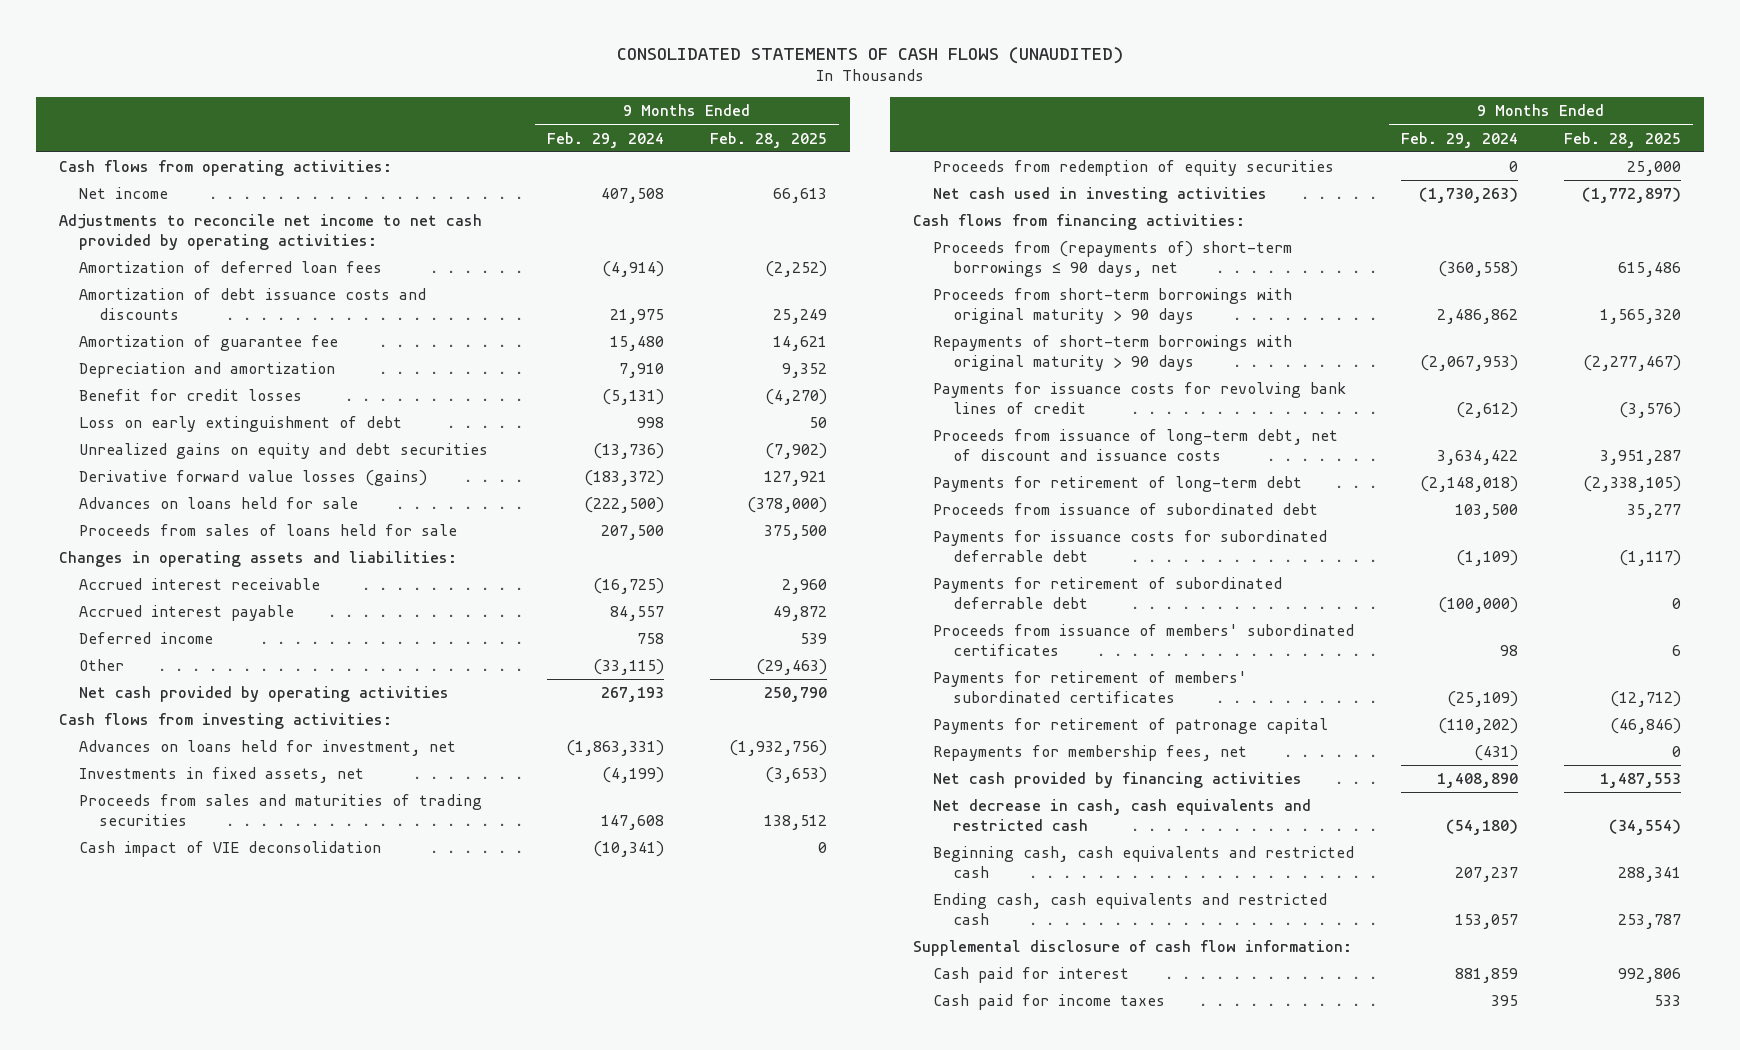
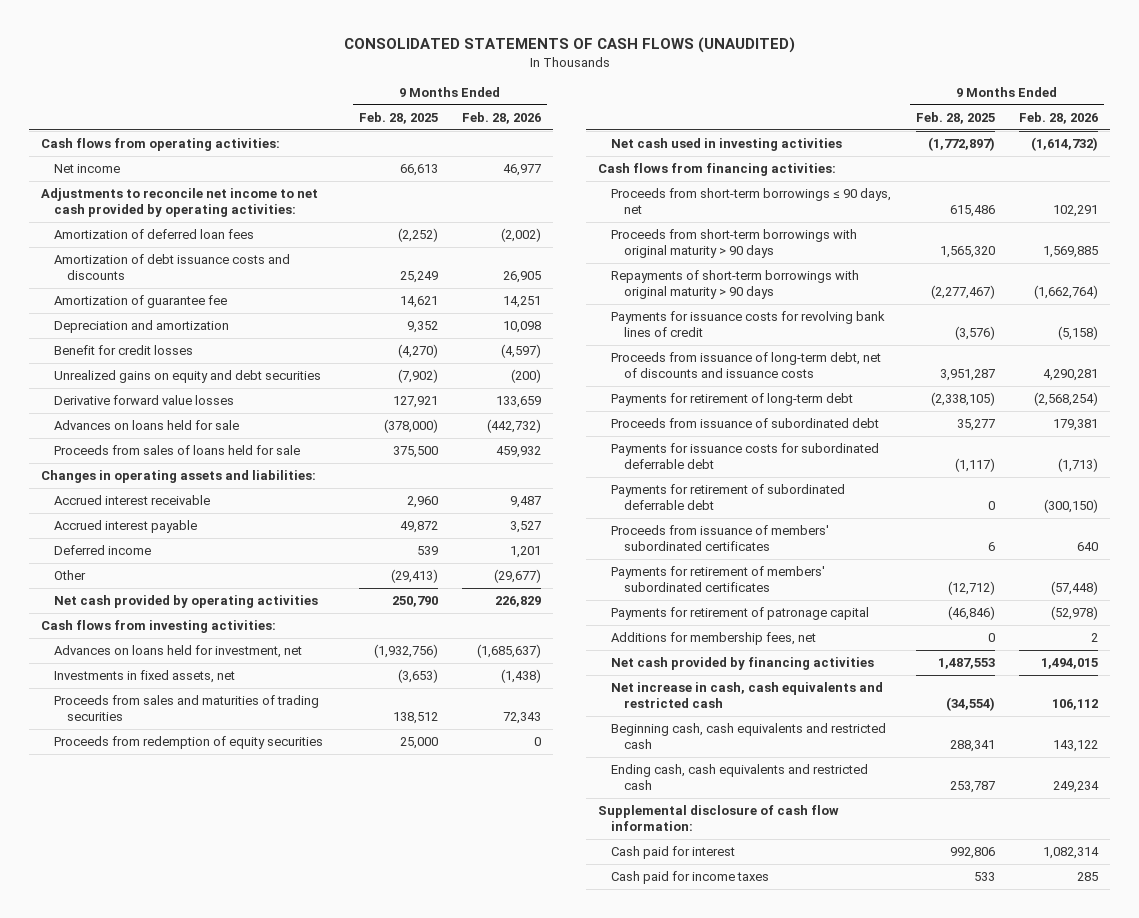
[546,131,664,148] Feb. 29, 2024 -> none
none -> [462,112,542,125] Feb. 28, 2026
[79,416,403,433] Loss on early extinguishment of debt -> none
[79,470,428,487] Derivative forward value losses (gains) -> [54,395,235,406] Derivative forward value losses
[756,659,828,676] (29,463) -> [390,569,438,584] (29,413)
[79,841,382,858] Cash impact of VIE deconsolidation -> none
[933,241,1293,277] Proceeds from (repayments of) short-term borrowings ≤ 90 days, net -> [611,188,892,214] Proceeds from short-term borrowings ≤ 90 days, net
[933,429,1339,461] Proceeds from issuance of long-term debt, net of discount and issuance costs -> [611,352,882,378] Proceeds from issuance of long-term debt, net of discounts and issuance costs
[933,745,1248,762] Repayments for membership fees, net -> [611,632,817,646] Additions for membership fees, net
[933,799,1312,831] Net decrease in cash, cash equivalents and restricted cash -> [611,682,884,708] Net increase in cash, cash equivalents and restricted cash

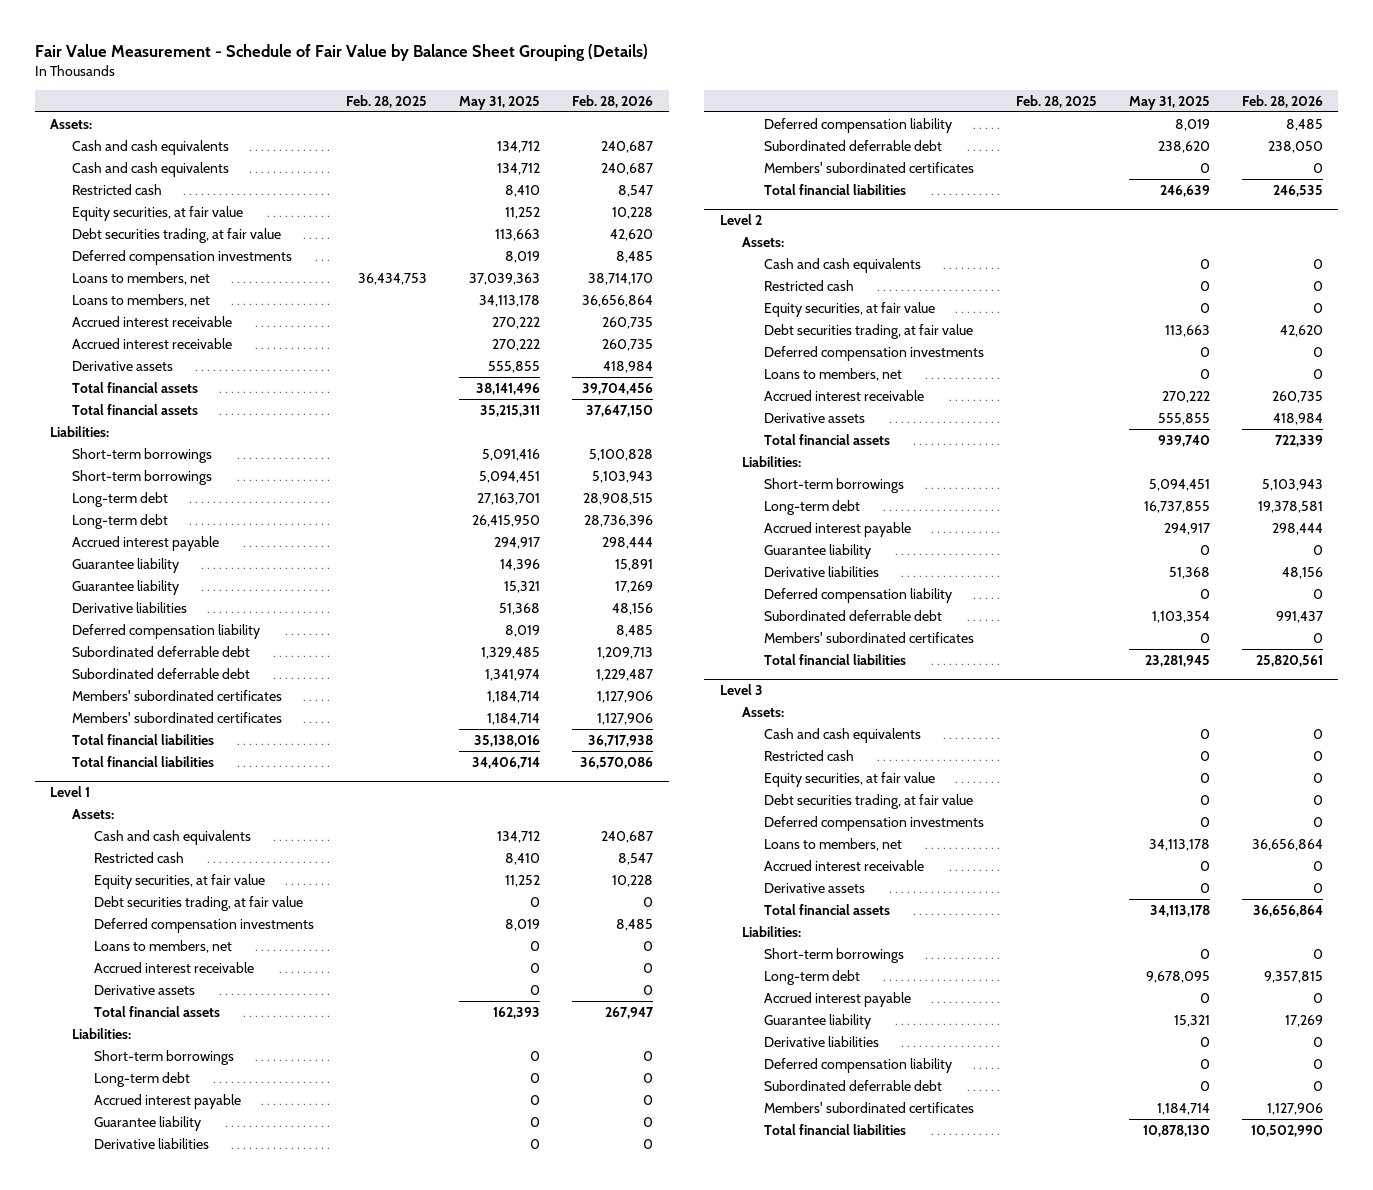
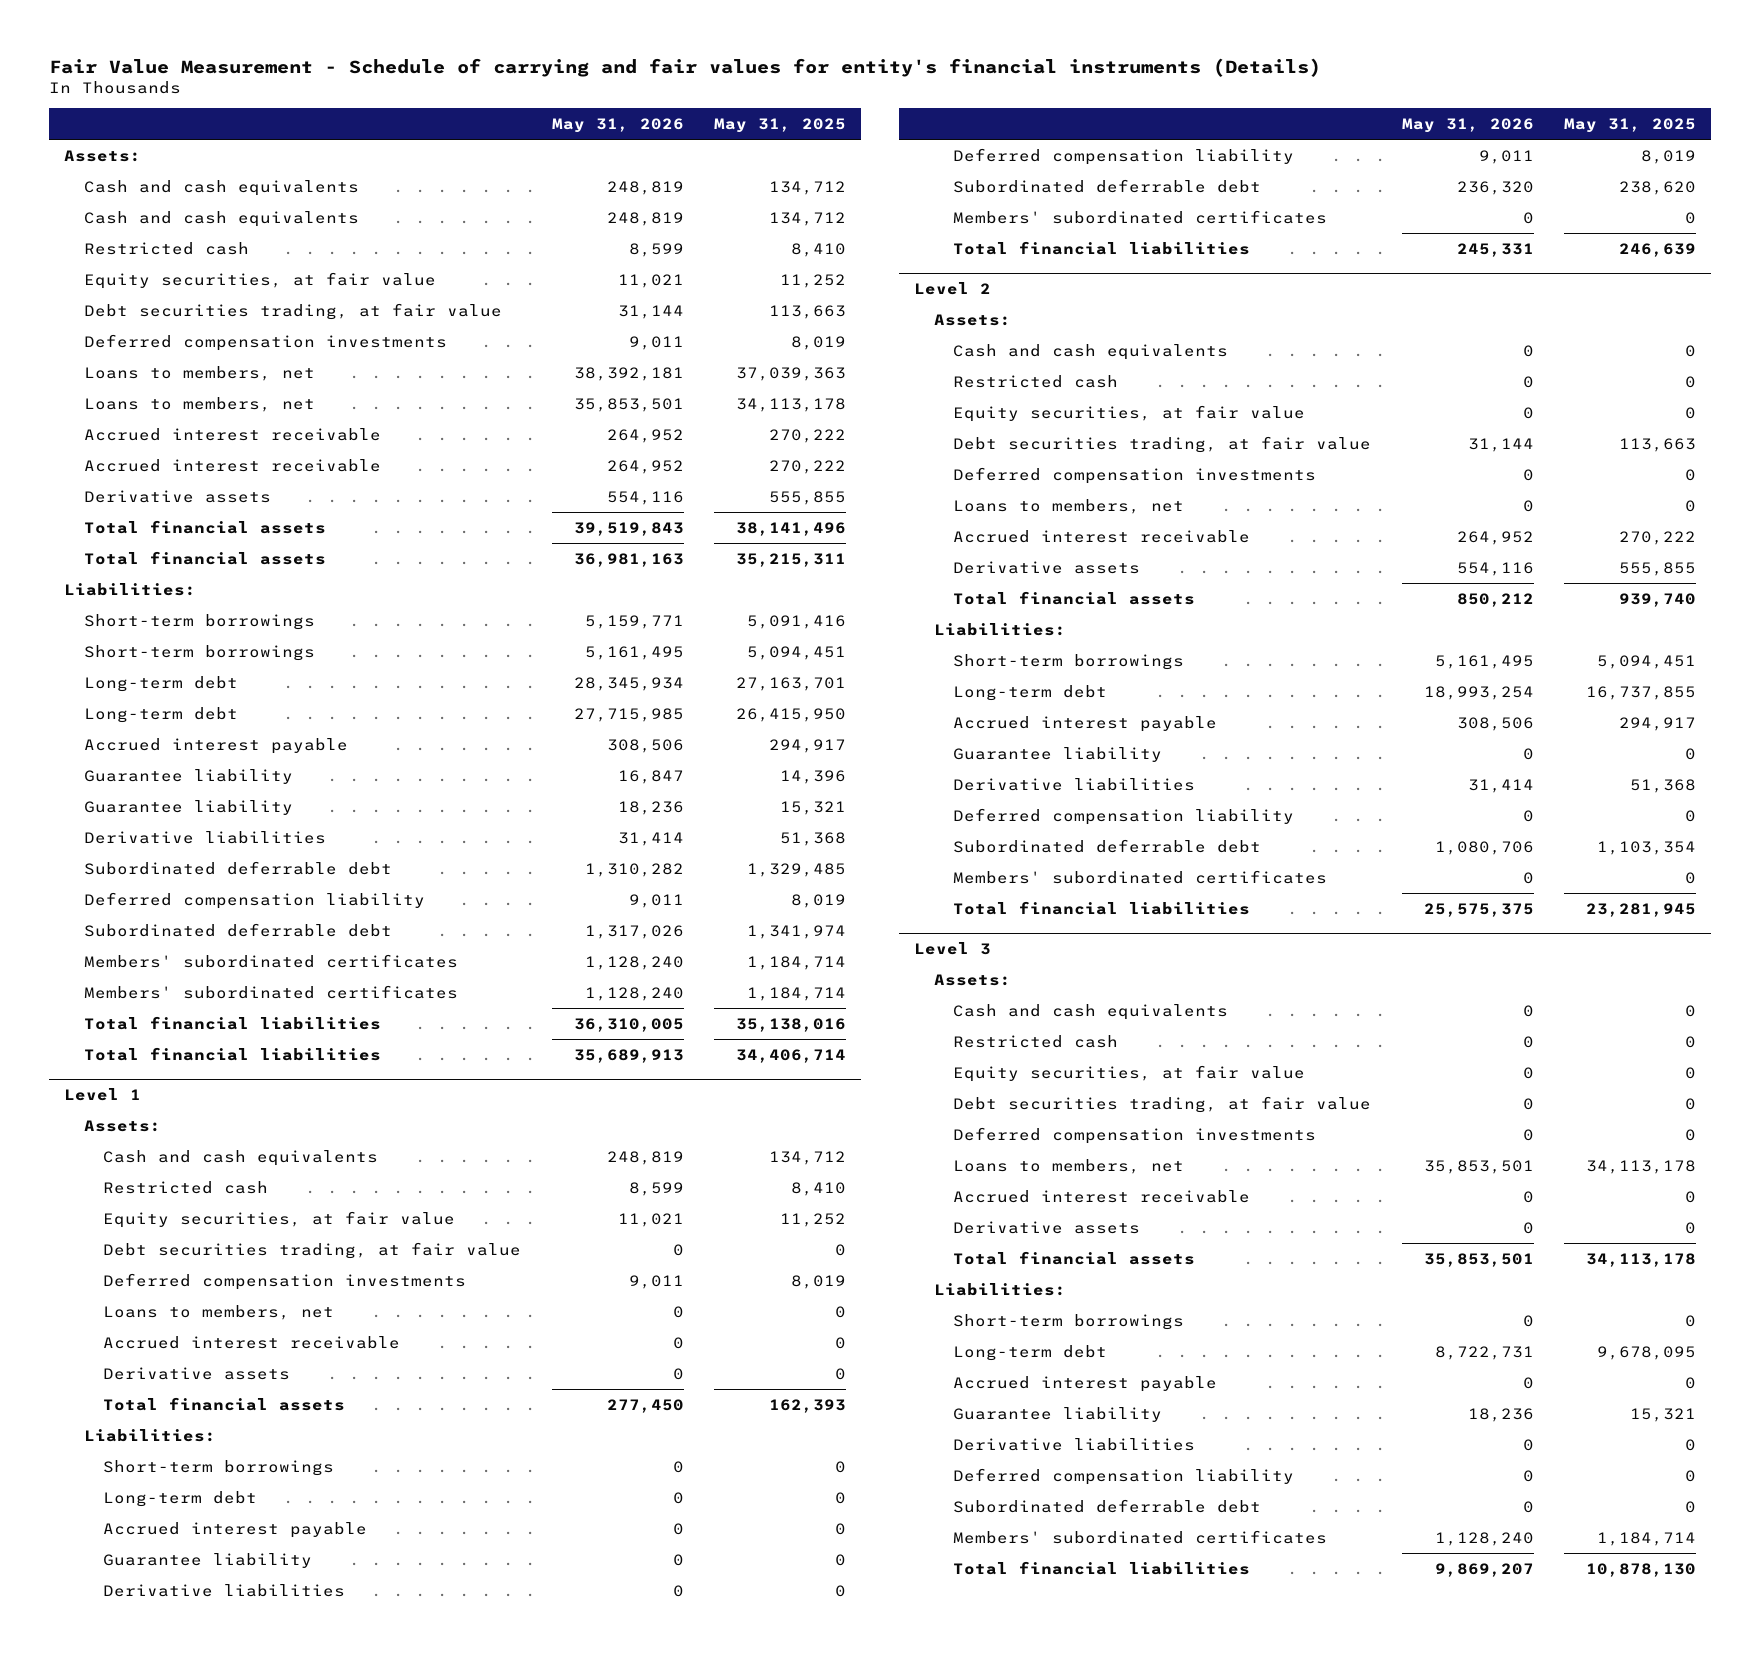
[34,43,648,61] Fair Value Measurement - Schedule of Fair Value by Balance Sheet Grouping (Details) -> [49,57,1322,77] Fair Value Measurement - Schedule of carrying and fair values for entity's financial instruments (Details)
[346,94,428,108] Feb. 28, 2025 -> none
[571,94,653,108] Feb. 28, 2026 -> none
none -> [551,117,684,133] May 31, 2026
[72,624,261,640] Deferred compensation liability -> [83,891,425,909] Deferred compensation liability

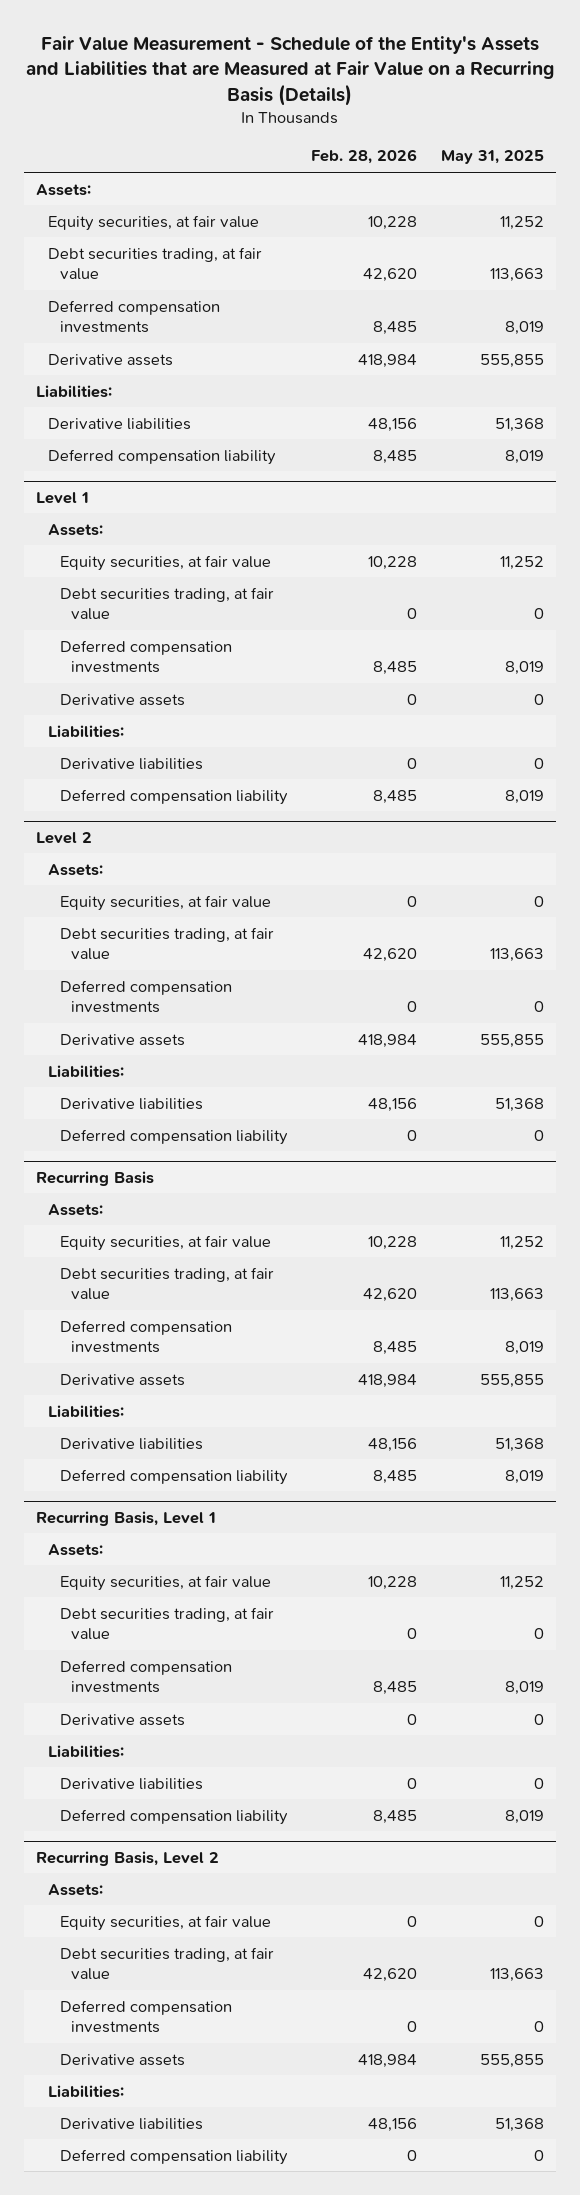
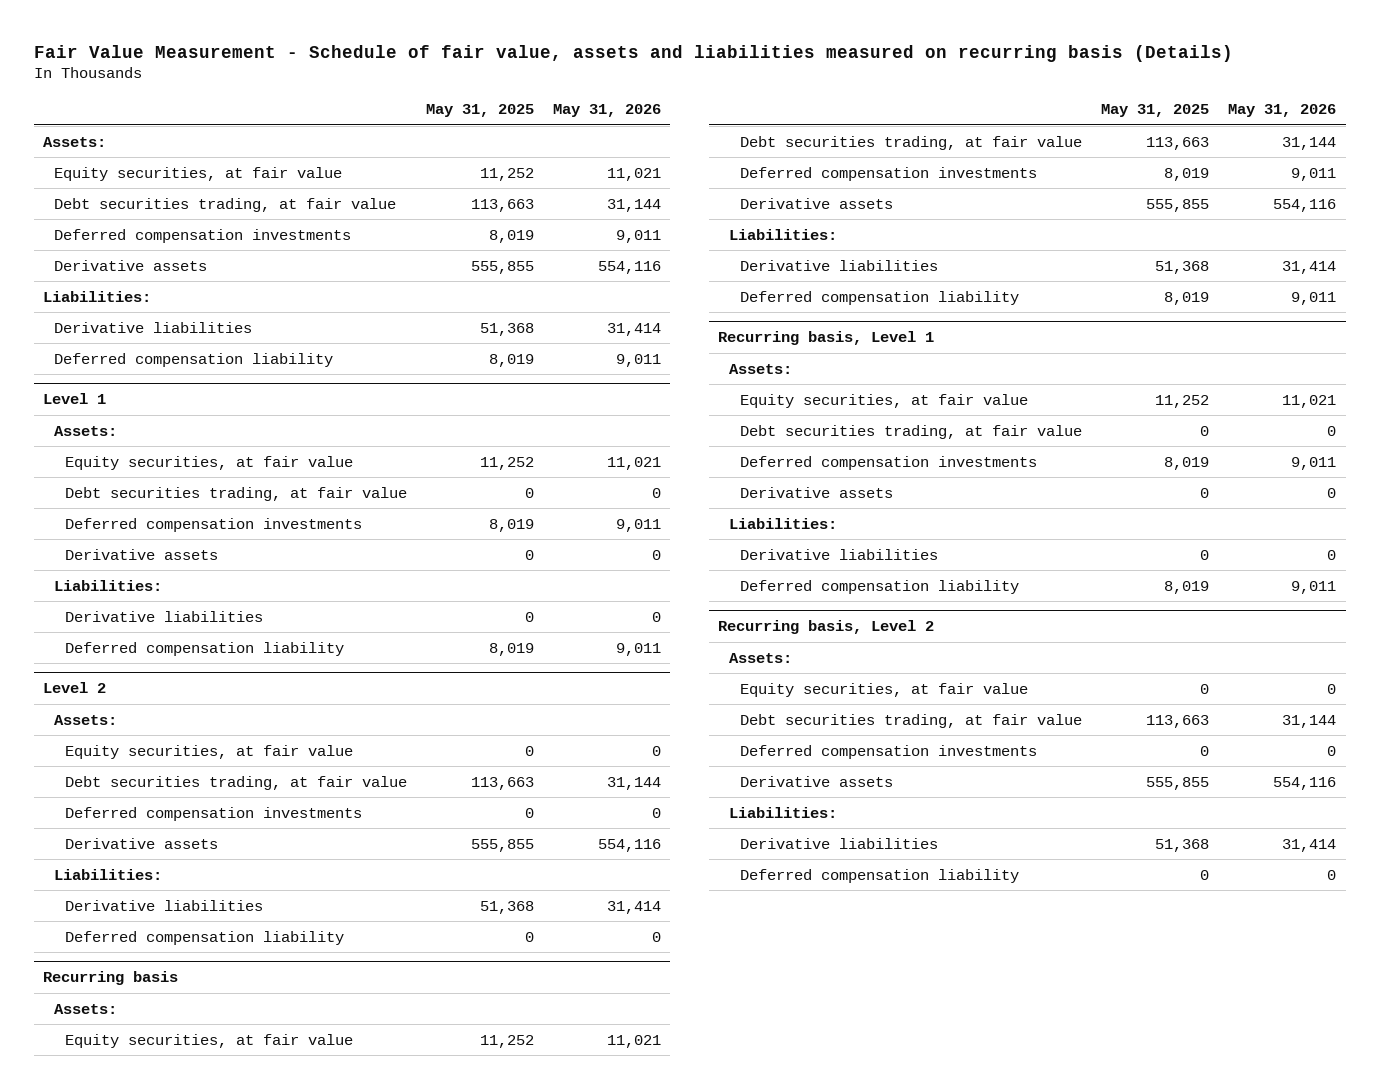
[25,35,554,106] Fair Value Measurement - Schedule of the Entity's Assets and Liabilities that are Measured at Fair Value on a Recurring Basis (Details) -> [33,44,1233,62] Fair Value Measurement - Schedule of fair value, assets and liabilities measured on recurring basis (Details)
[311,149,418,165] Feb. 28, 2026 -> none
none -> [553,104,662,118] May 31, 2026
[35,1170,154,1186] Recurring Basis -> [43,971,179,986] Recurring basis
[35,1510,216,1526] Recurring Basis, Level 1 -> [718,331,935,346] Recurring basis, Level 1
[35,1850,219,1866] Recurring Basis, Level 2 -> [718,620,935,635] Recurring basis, Level 2

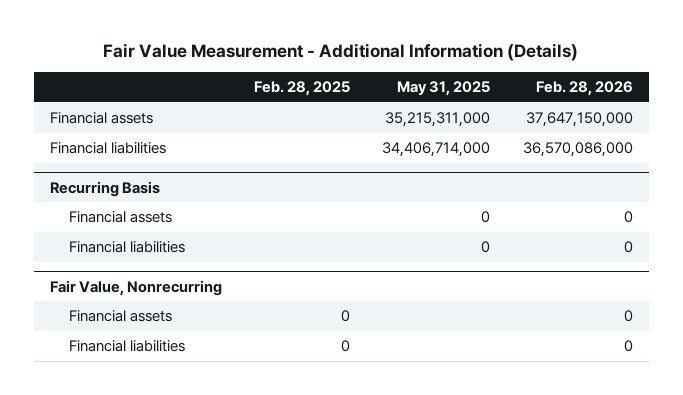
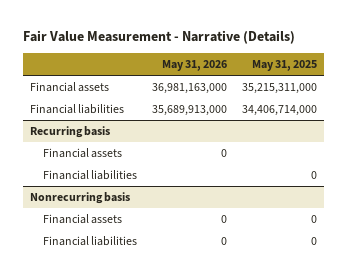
[103,43,579,62] Fair Value Measurement - Additional Information (Details) -> [22,30,295,45] Fair Value Measurement - Narrative (Details)
[254,81,351,97] Feb. 28, 2025 -> none
[535,81,633,97] Feb. 28, 2026 -> none
none -> [161,60,227,72] May 31, 2026
[49,180,160,197] Recurring Basis -> [29,125,110,138] Recurring basis
none -> [43,147,123,158] Financial assets
none -> [43,169,138,180] Financial liabilities
none -> [29,191,130,204] Nonrecurring basis
[49,279,222,296] Fair Value, Nonrecurring -> none
[68,310,172,323] Financial assets -> none
[68,340,185,353] Financial liabilities -> none

